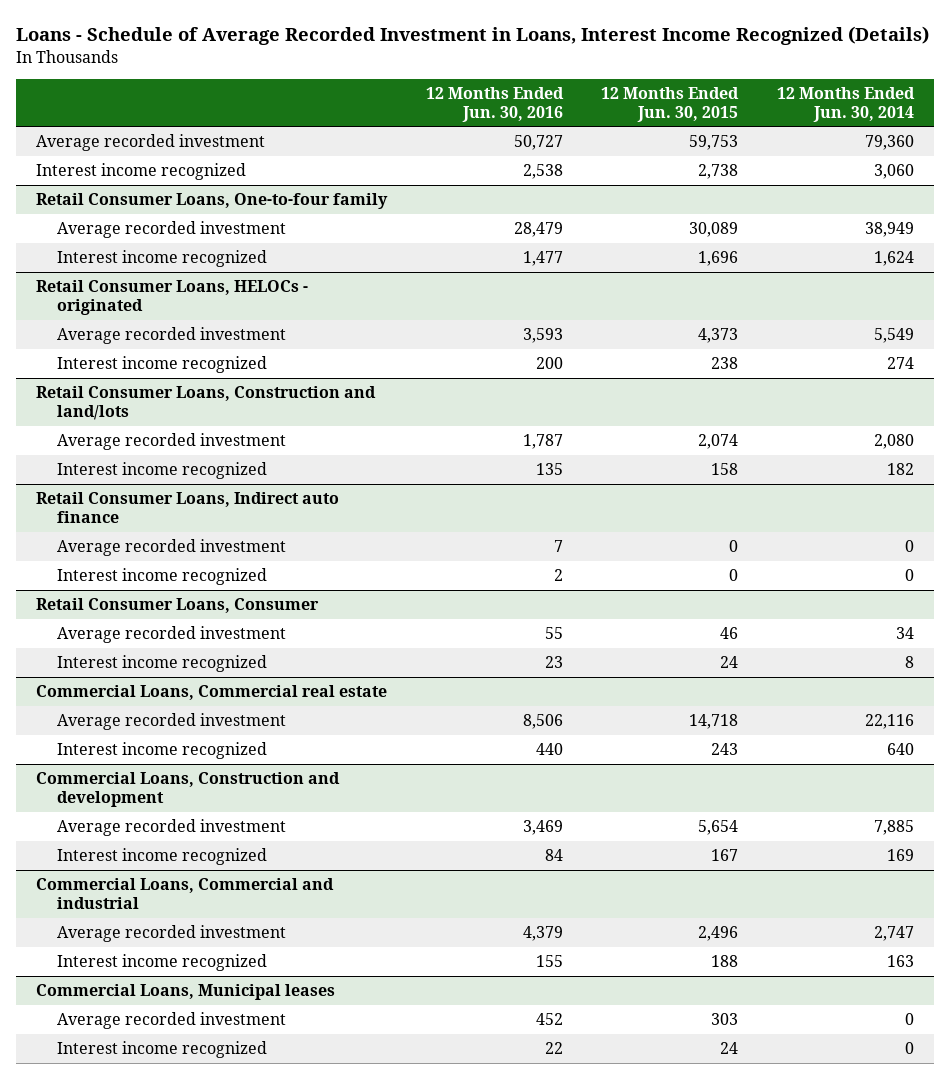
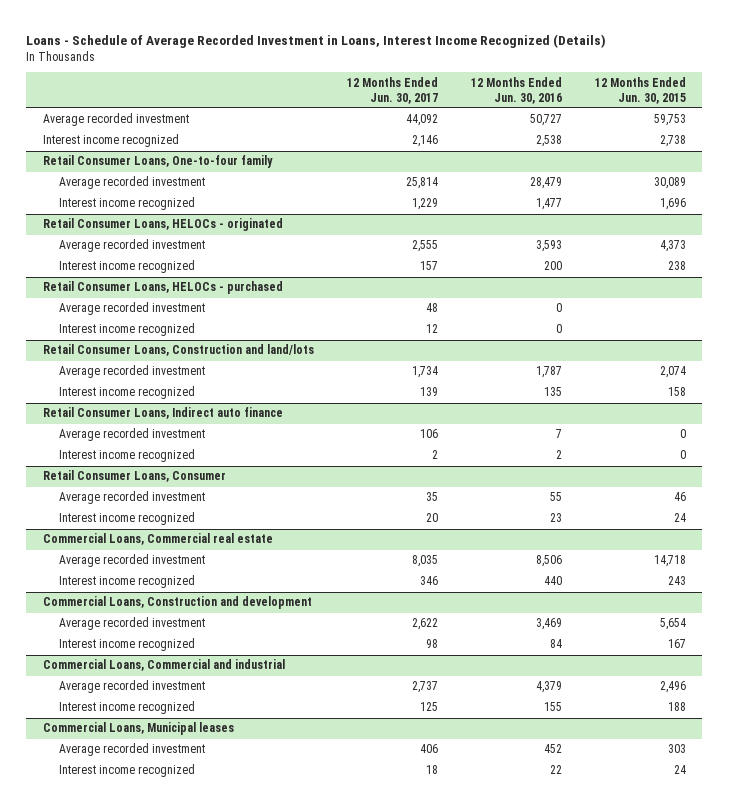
[777,86,916,122] 12 Months Ended Jun. 30, 2014 -> none
none -> [346,76,438,104] 12 Months Ended Jun. 30, 2017
none -> [42,281,283,295] Retail Consumer Loans, HELOCs - purchased
none -> [59,302,206,316] Average recorded investment
none -> [59,323,196,337] Interest income recognized

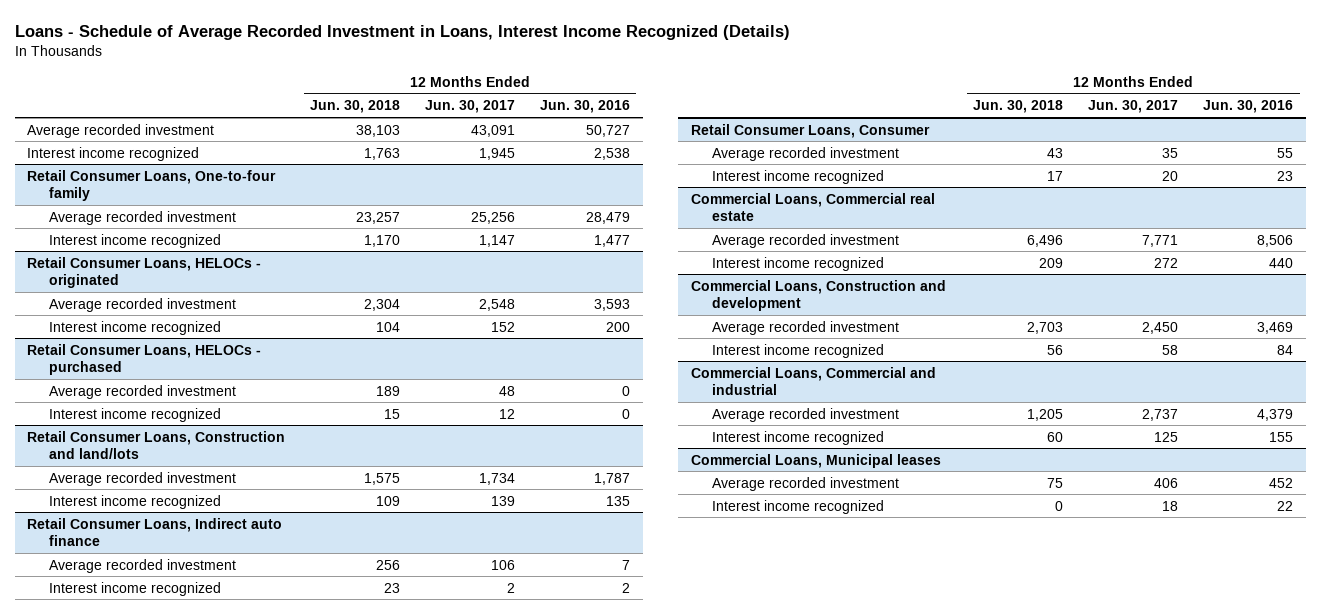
[594,76,686,104] 12 Months Ended Jun. 30, 2015 -> none
none -> [310,100,401,114] Jun. 30, 2018
[405,114,438,127] 44,092 -> [471,124,516,137] 43,091
[411,135,438,148] 2,146 -> [479,147,516,160] 1,945
[405,177,438,190] 25,814 -> [471,211,516,224] 25,256
[411,198,438,211] 1,229 -> [479,234,516,247] 1,147
[411,240,438,253] 2,555 -> [479,298,516,311] 2,548
[419,261,438,271] 157 -> [491,321,516,332] 152
[411,555,438,568] 8,035 -> [1142,234,1179,247] 7,771
[419,576,438,586] 346 -> [1154,257,1179,268] 272
[411,618,438,631] 2,622 -> [1142,321,1179,334] 2,450
[425,639,438,649] 98 -> [1162,344,1179,355] 58

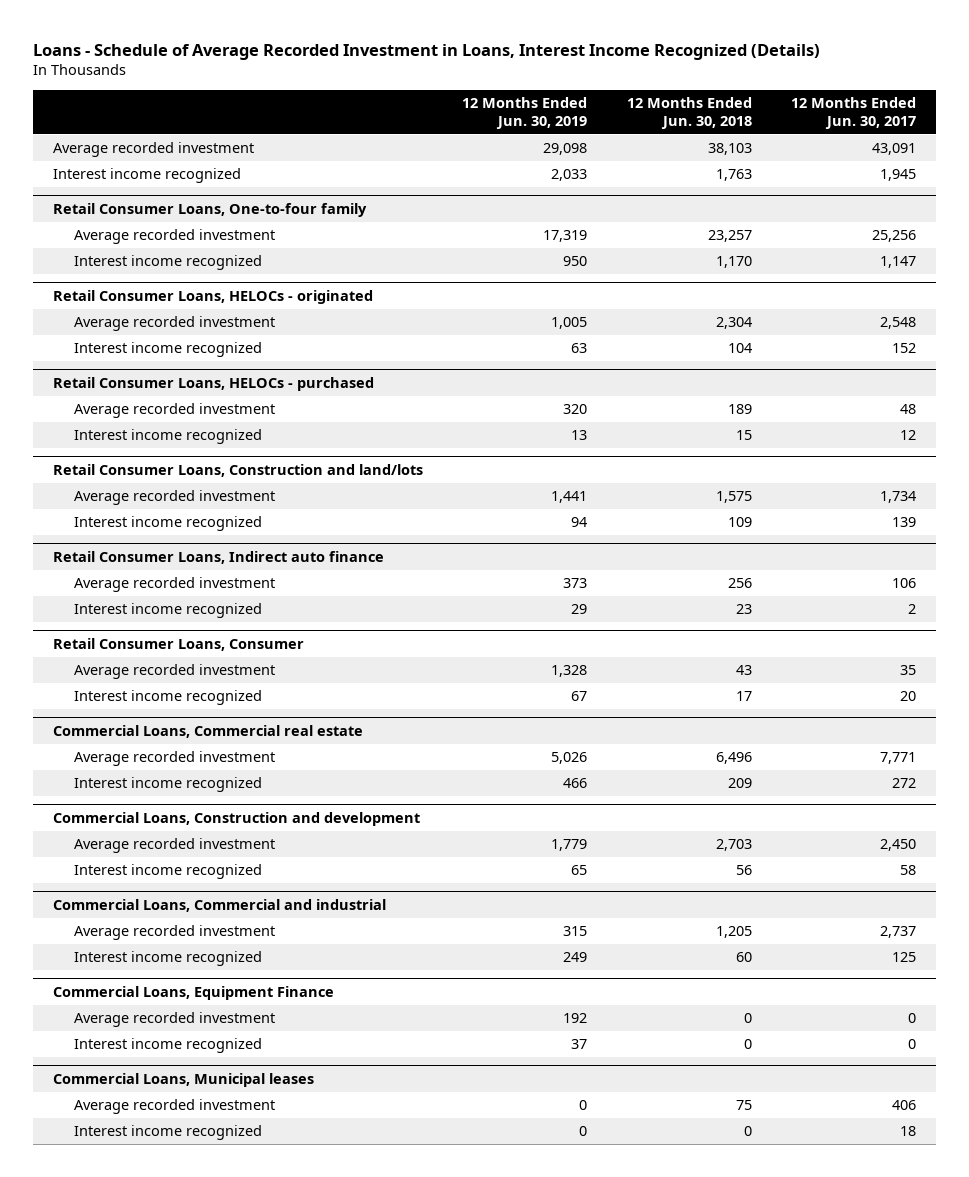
[540,100,631,114] Jun. 30, 2016 -> none
none -> [462,97,588,129] 12 Months Ended Jun. 30, 2019
none -> [53,986,335,1001] Commercial Loans, Equipment Finance
none -> [73,1012,275,1028] Average recorded investment
none -> [73,1038,262,1054] Interest income recognized

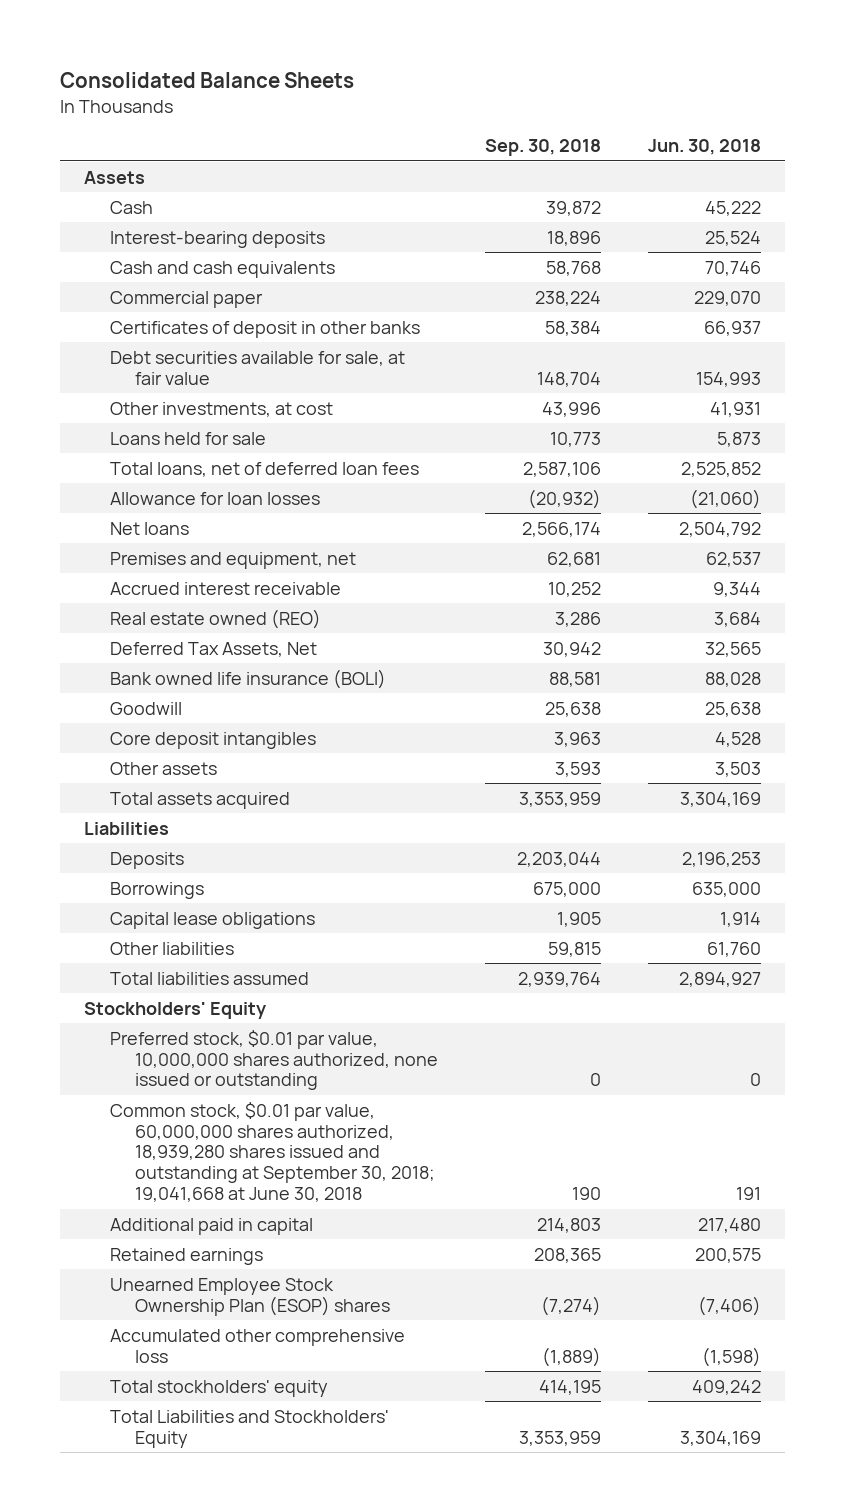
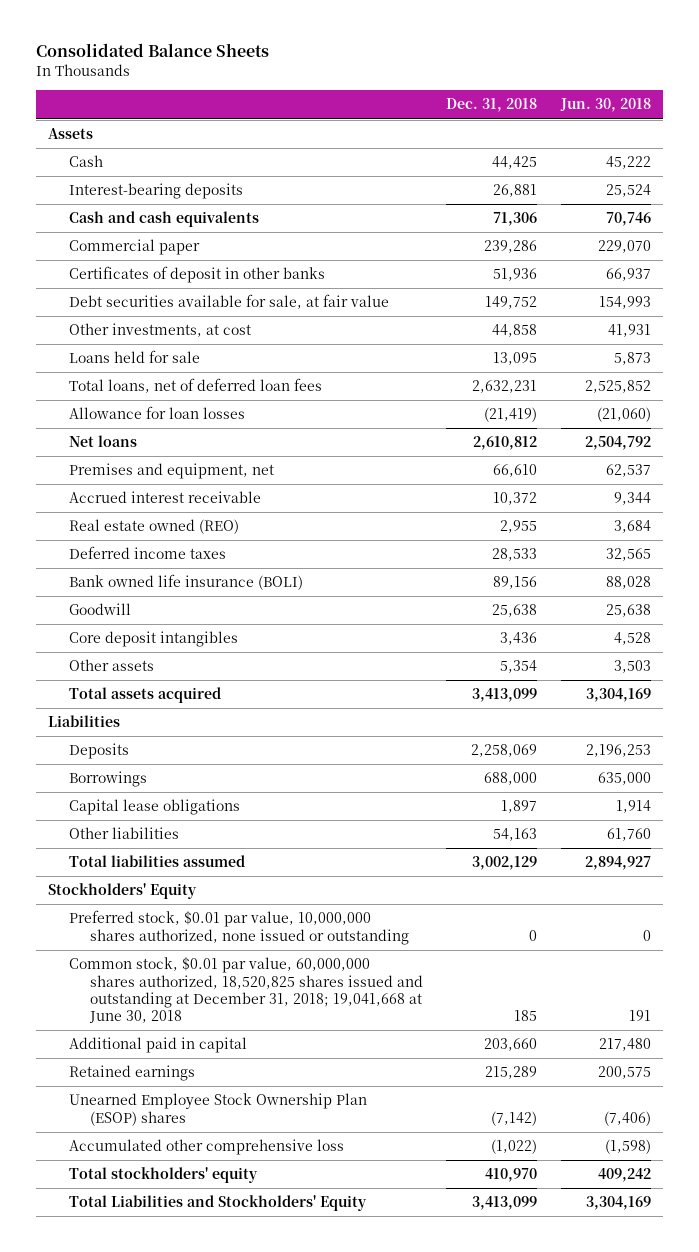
[485,139,602,157] Sep. 30, 2018 -> none
none -> [446,98,538,113] Dec. 31, 2018
[109,641,317,657] Deferred Tax Assets, Net -> [68,546,226,560] Deferred income taxes
[109,1101,436,1203] Common stock, $0.01 par value, 60,000,000 shares authorized, 18,939,280 shares issued and outstanding at September 30, 2018; 19,041,668 at June 30, 2018 -> [68,957,423,1024] Common stock, $0.01 par value, 60,000,000 shares authorized, 18,520,825 shares issued and outstanding at December 31, 2018; 19,041,668 at June 30, 2018

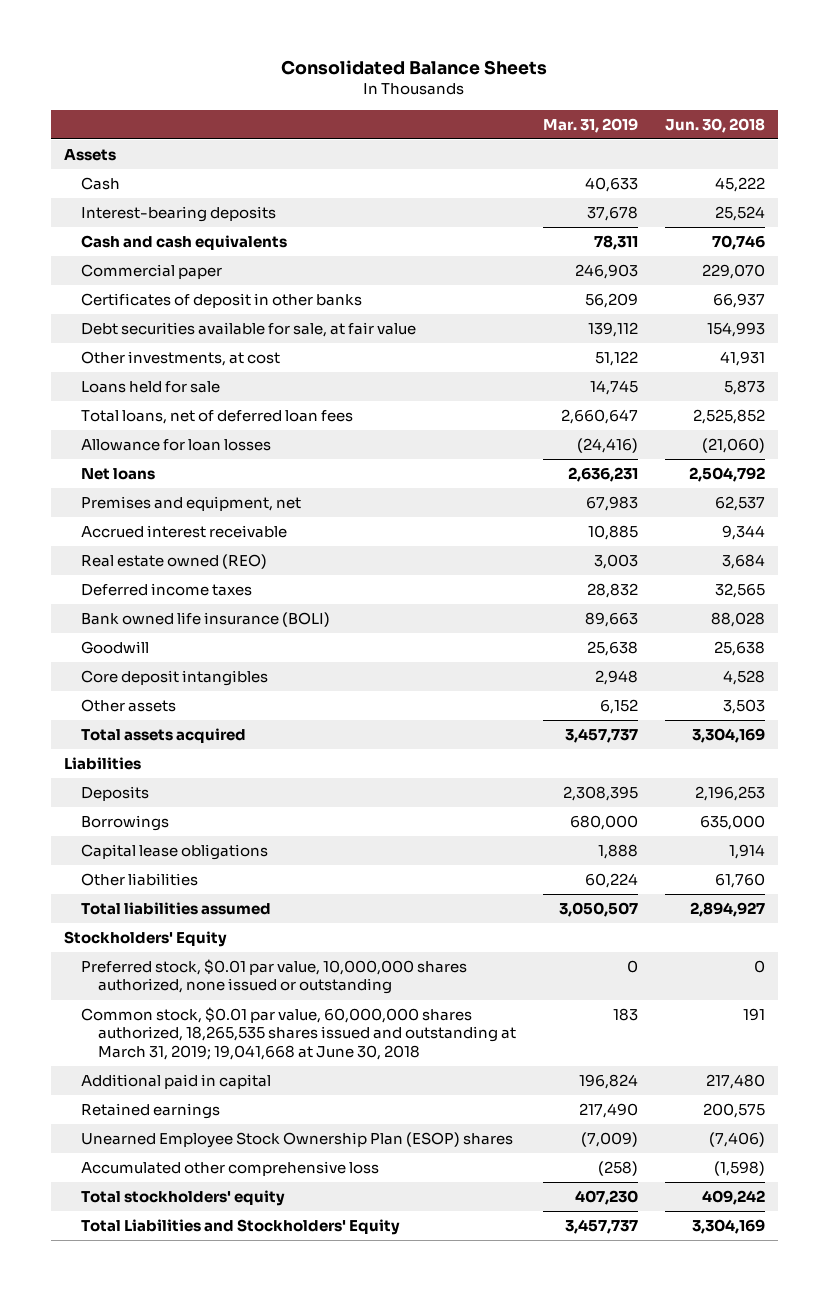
[446,98,538,113] Dec. 31, 2018 -> none
none -> [542,117,638,133] Mar. 31, 2019
[68,957,423,1024] Common stock, $0.01 par value, 60,000,000 shares authorized, 18,520,825 shares issued and outstanding at December 31, 2018; 19,041,668 at June 30, 2018 -> [80,1007,516,1060] Common stock, $0.01 par value, 60,000,000 shares authorized, 18,265,535 shares issued and outstanding at March 31, 2019; 19,041,668 at June 30, 2018

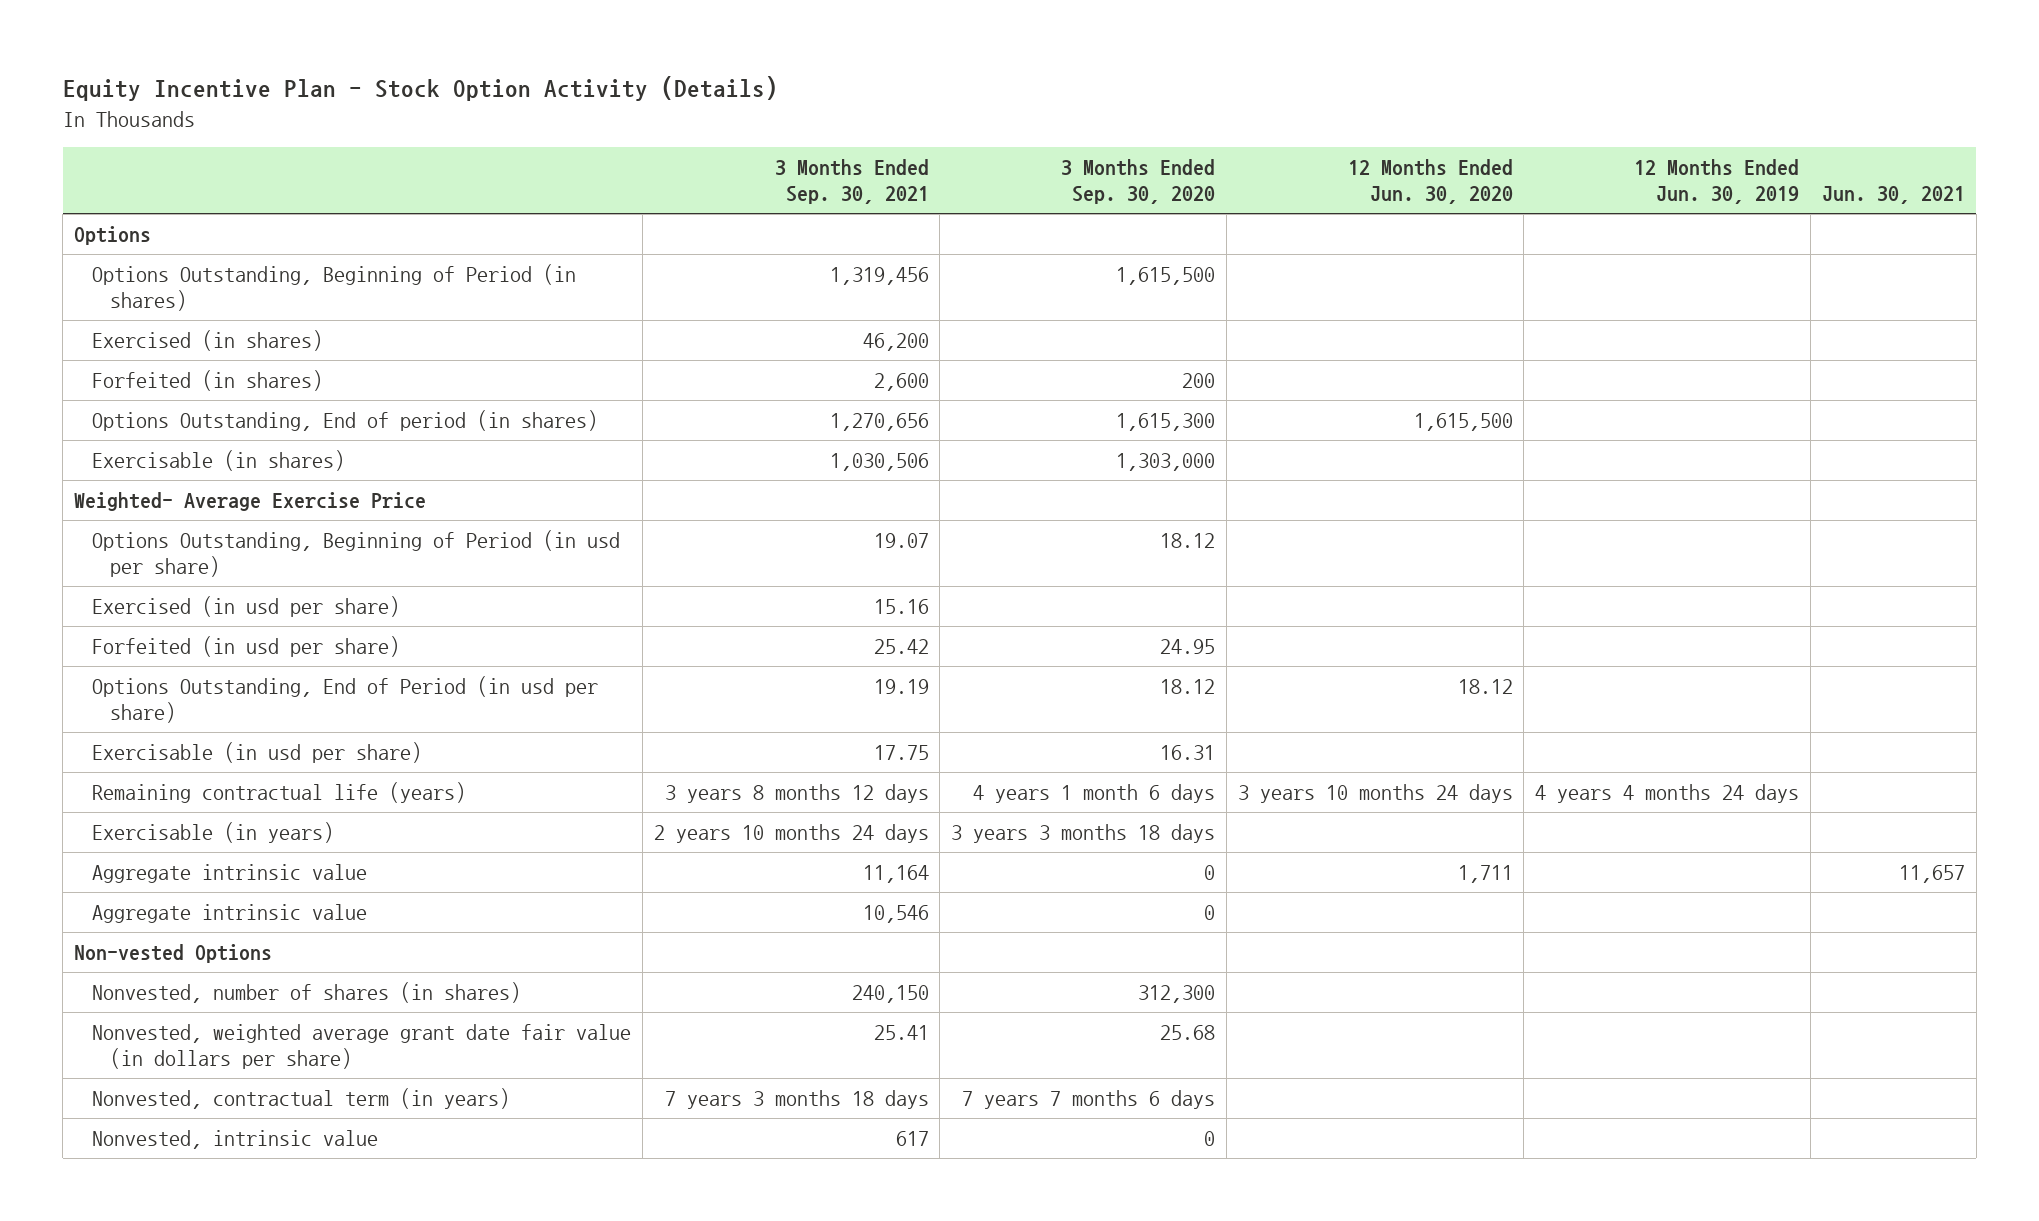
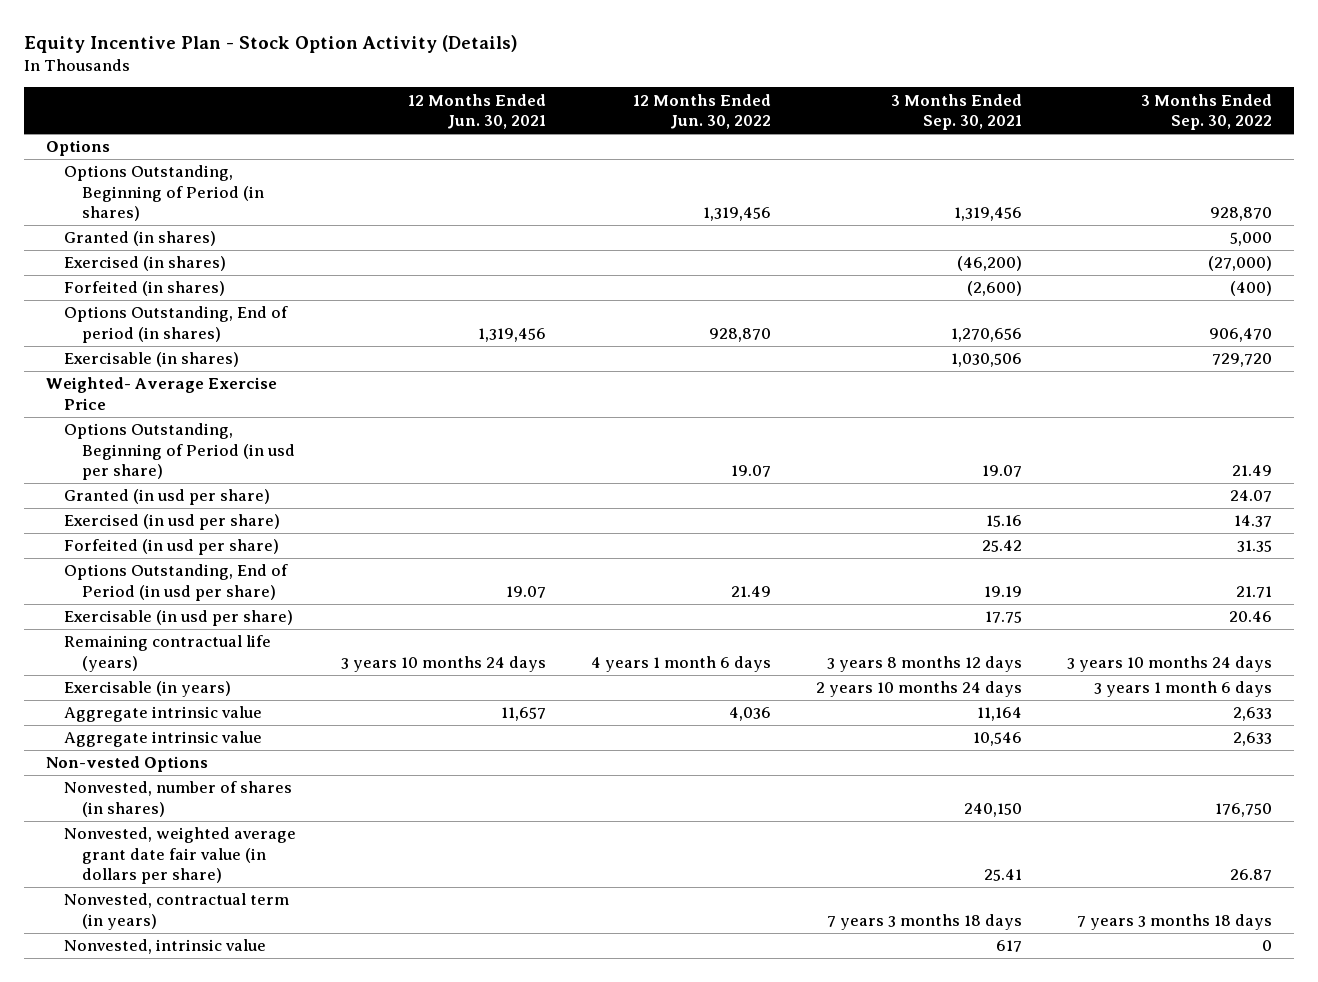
[1061,159,1216,205] 3 Months Ended Sep. 30, 2020 -> none
[1347,159,1513,205] 12 Months Ended Jun. 30, 2020 -> none
[1634,159,1800,205] 12 Months Ended Jun. 30, 2019 -> none
[1821,186,1965,205] Jun. 30, 2021 -> none
none -> [407,93,546,130] 12 Months Ended Jun. 30, 2021
none -> [632,93,771,130] 12 Months Ended Jun. 30, 2022
none -> [1140,93,1272,131] 3 Months Ended Sep. 30, 2022
none -> [64,231,217,247] Granted (in shares)
[862,332,929,351] 46,200 -> [956,256,1022,272] (46,200)
[873,372,929,391] 2,600 -> [966,281,1022,297] (2,600)
none -> [64,489,271,506] Granted (in usd per share)

